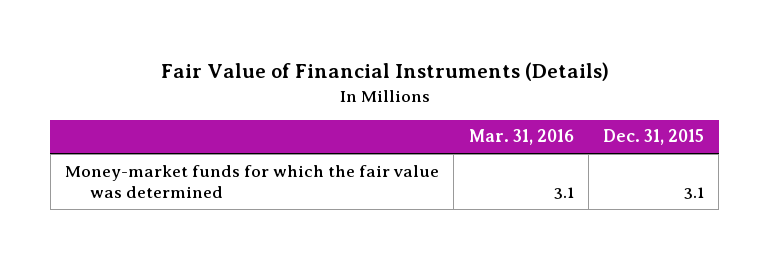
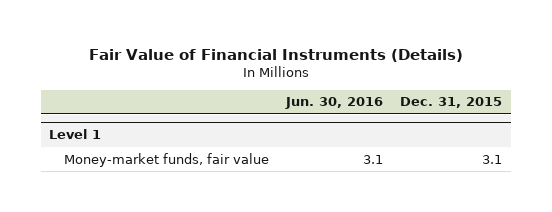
[468,129,574,146] Mar. 31, 2016 -> none
none -> [285,97,384,110] Jun. 30, 2016
none -> [49,129,102,140] Level 1
[65,164,440,199] Money-market funds for which the fair value was determined -> [63,152,269,167] Money-market funds, fair value

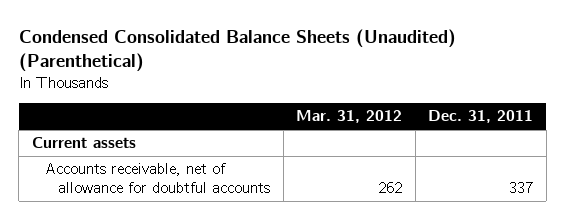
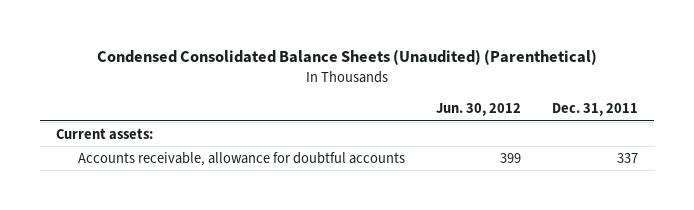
[296,110,403,124] Mar. 31, 2012 -> none
none -> [436,103,522,117] Jun. 30, 2012
[31,137,136,149] Current assets -> [55,127,153,140] Current assets:
[44,163,271,194] Accounts receivable, net of allowance for doubtful accounts -> [78,151,406,166] Accounts receivable, allowance for doubtful accounts

